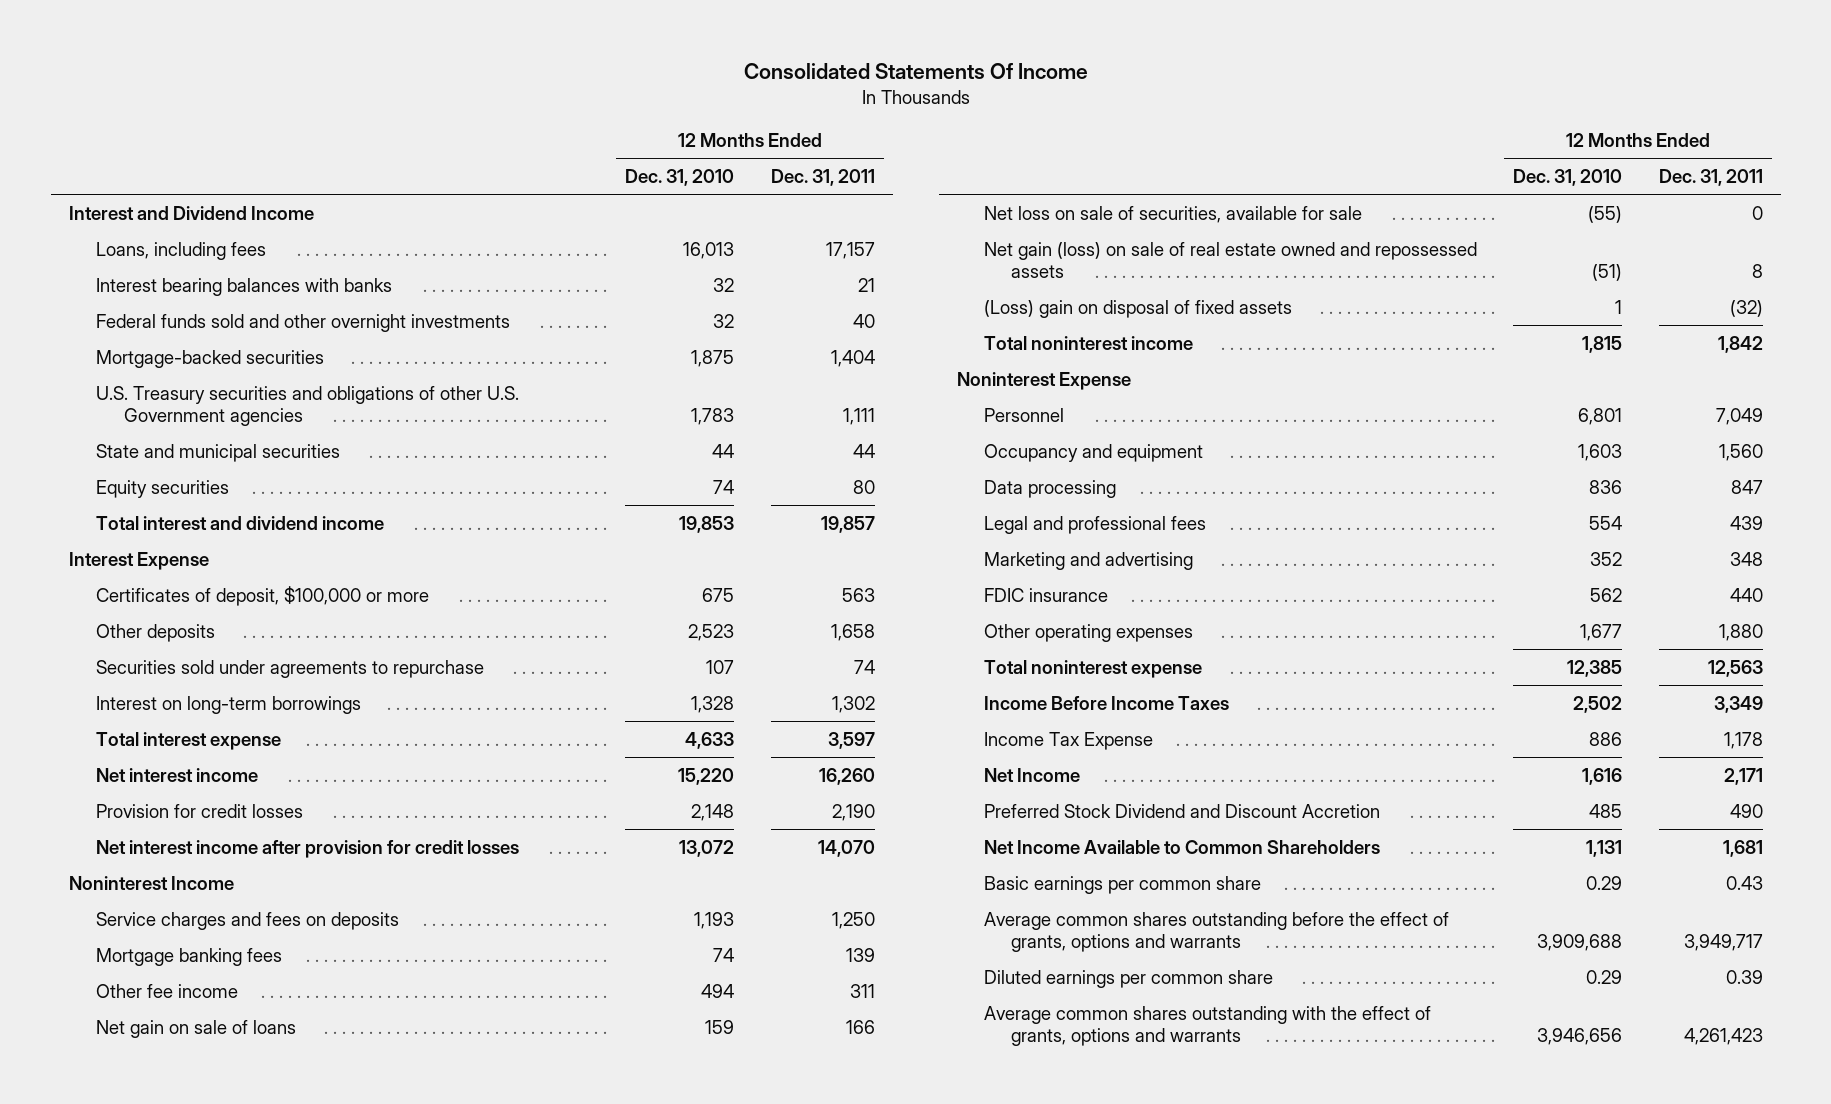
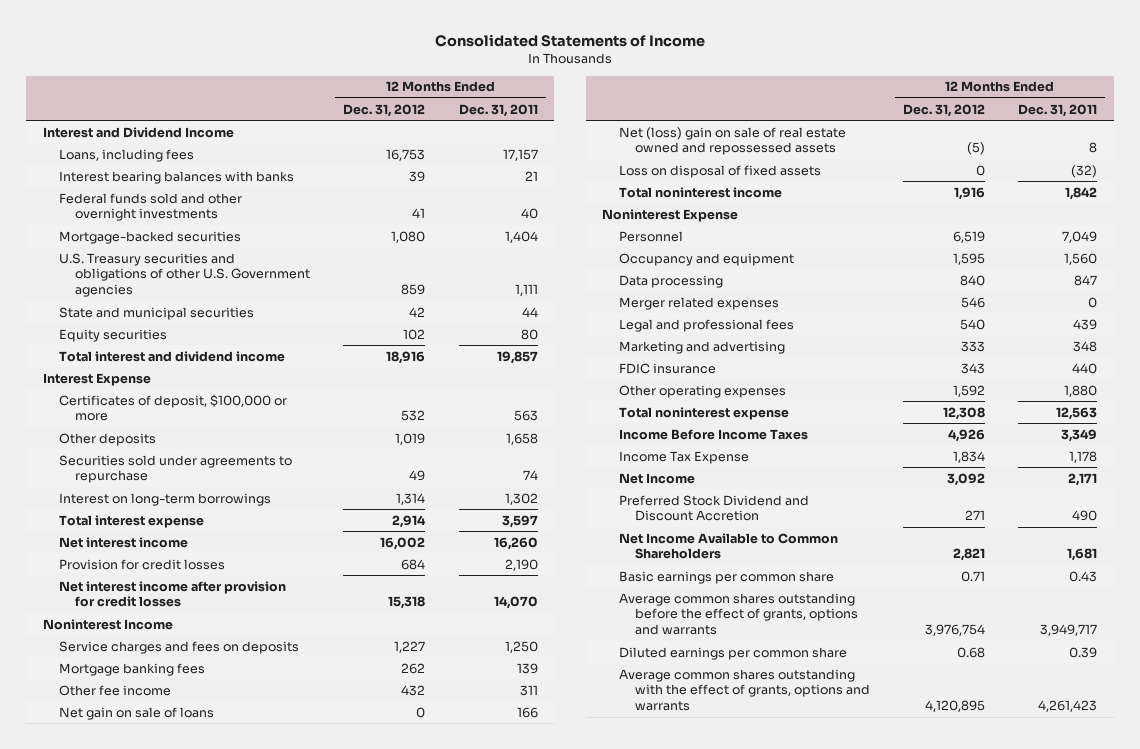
[743,63,1088,80] Consolidated Statements Of Income -> [434,33,705,47] Consolidated Statements of Income
[625,169,735,187] Dec. 31, 2010 -> none
none -> [343,103,426,117] Dec. 31, 2012
[984,205,1363,223] Net loss on sale of securities, available for sale -> none
[984,241,1478,278] Net gain (loss) on sale of real estate owned and repossessed assets -> [618,126,846,156] Net (loss) gain on sale of real estate owned and repossessed assets
[984,299,1293,318] (Loss) gain on disposal of fixed assets -> [618,164,821,178] Loss on disposal of fixed assets
none -> [618,296,779,310] Merger related expenses

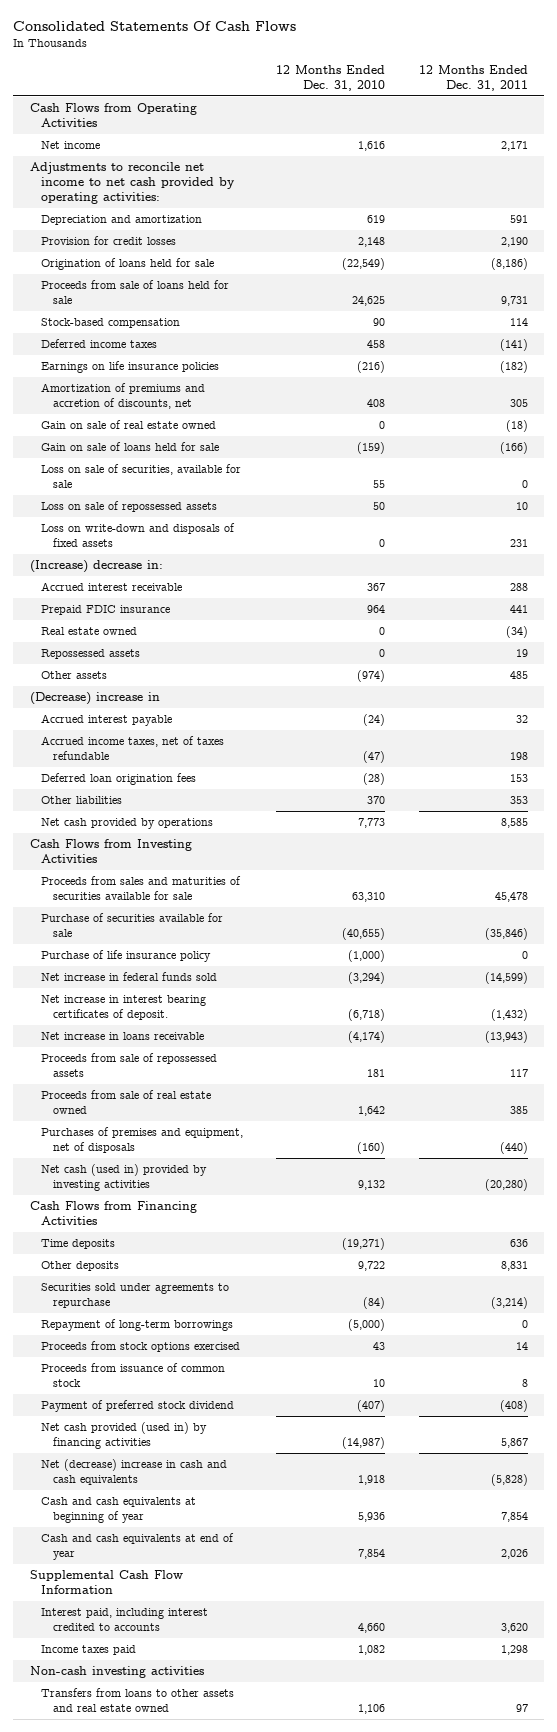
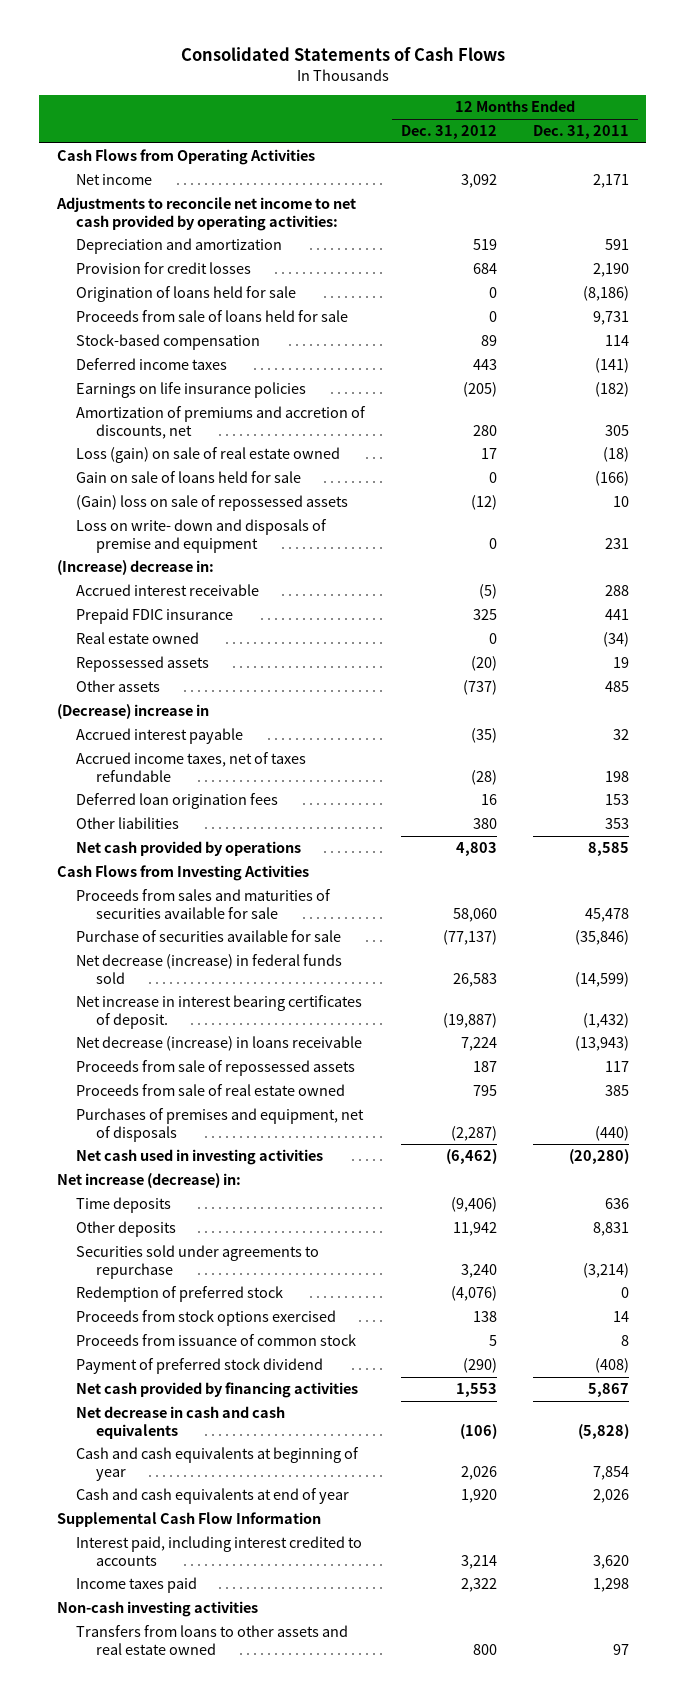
[12,21,296,32] Consolidated Statements Of Cash Flows -> [180,47,505,62] Consolidated Statements of Cash Flows
[276,65,386,92] 12 Months Ended Dec. 31, 2010 -> none
none -> [400,125,497,140] Dec. 31, 2012
[41,420,217,430] Gain on sale of real estate owned -> [76,447,341,464] Loss (gain) on sale of real estate owned
[41,464,242,488] Loss on sale of securities, available for sale -> none
[41,501,218,513] Loss on sale of repossessed assets -> [76,495,349,512] (Gain) loss on sale of repossessed assets
[41,523,236,547] Loss on write-down and disposals of fixed assets -> [76,519,328,553] Loss on write- down and disposals of premise and equipment
[41,950,212,963] Purchase of life insurance policy -> none
[41,972,218,982] Net increase in federal funds sold -> [76,954,343,984] Net decrease (increase) in federal funds sold
[41,1032,205,1041] Net increase in loans receivable -> [76,1036,363,1052] Net decrease (increase) in loans receivable
[29,1201,197,1225] Cash Flows from Financing Activities -> none
[41,1164,208,1191] Net cash (used in) provided by investing activities -> [76,1149,324,1166] Net cash used in investing activities
none -> [56,1173,241,1189] Net increase (decrease) in:
[41,1319,234,1332] Repayment of long-term borrowings -> none
none -> [76,1286,284,1303] Redemption of preferred stock
[41,1422,208,1449] Net cash provided (used in) by financing activities -> [76,1382,359,1399] Net cash provided by financing activities
[41,1459,228,1485] Net (decrease) increase in cash and cash equivalents -> [76,1406,286,1439] Net decrease in cash and cash equivalents

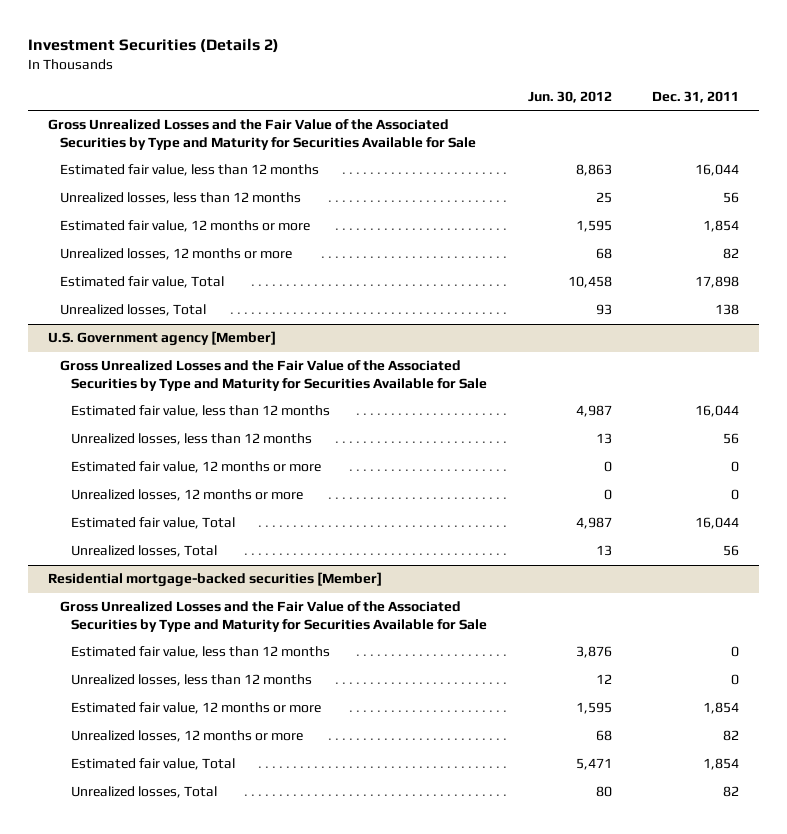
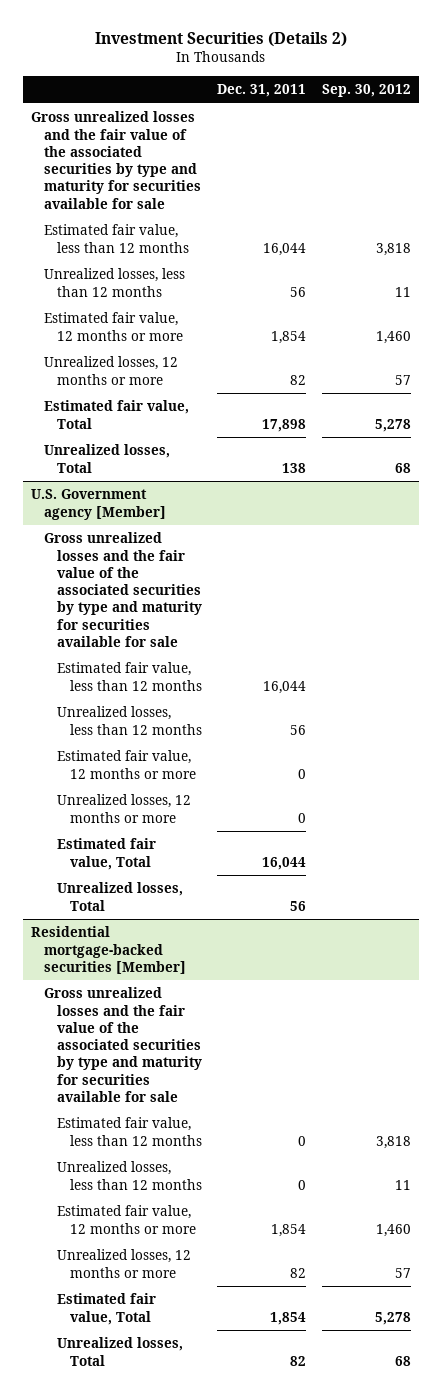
[527,90,612,103] Jun. 30, 2012 -> none
none -> [321,84,411,98] Sep. 30, 2012
[48,119,476,150] Gross Unrealized Losses and the Fair Value of the Associated Securities by Type and Maturity for Securities Available for Sale -> [30,111,201,209] Gross unrealized losses and the fair value of the associated securities by type and maturity for securities available for sale
[59,360,488,391] Gross Unrealized Losses and the Fair Value of the Associated Securities by Type and Maturity for Securities Available for Sale -> [43,532,202,647] Gross unrealized losses and the fair value of the associated securities by type and maturity for securities available for sale
[59,601,488,632] Gross Unrealized Losses and the Fair Value of the Associated Securities by Type and Maturity for Securities Available for Sale -> [43,987,202,1102] Gross unrealized losses and the fair value of the associated securities by type and maturity for securities available for sale

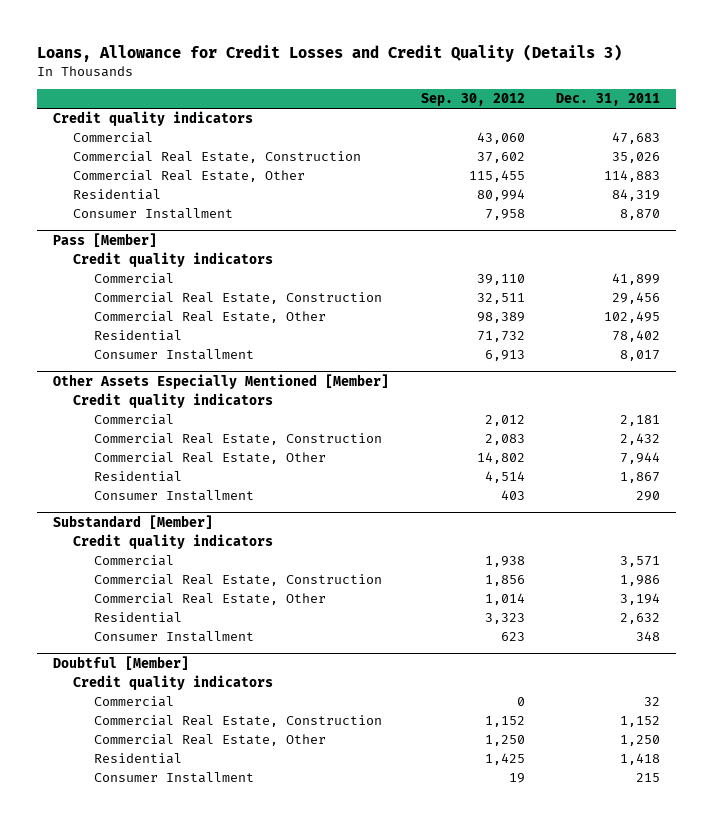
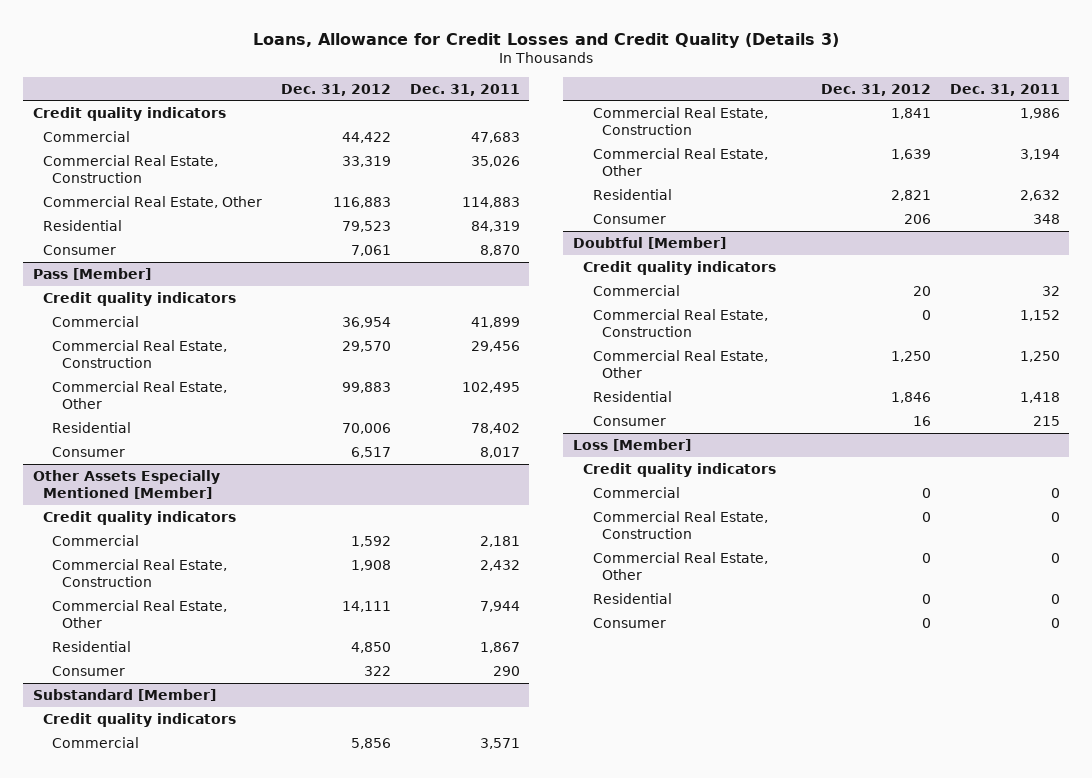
[420,93,525,107] Sep. 30, 2012 -> none
none -> [280,83,391,96] Dec. 31, 2012
[73,208,234,220] Consumer Installment -> [42,244,116,255] Consumer
[93,349,254,361] Consumer Installment -> [52,446,126,457] Consumer
[93,490,254,502] Consumer Installment -> [52,665,126,676] Consumer
[93,631,254,643] Consumer Installment -> [592,213,666,224] Consumer
[93,772,254,784] Consumer Installment -> [592,415,666,426] Consumer
none -> [572,438,691,451] Loss [Member]
none -> [582,462,776,477] Credit quality indicators
none -> [592,486,680,498] Commercial
none -> [592,510,768,540] Commercial Real Estate, Construction
none -> [592,551,768,581] Commercial Real Estate, Other
none -> [592,592,672,604] Residential
none -> [592,617,666,628] Consumer

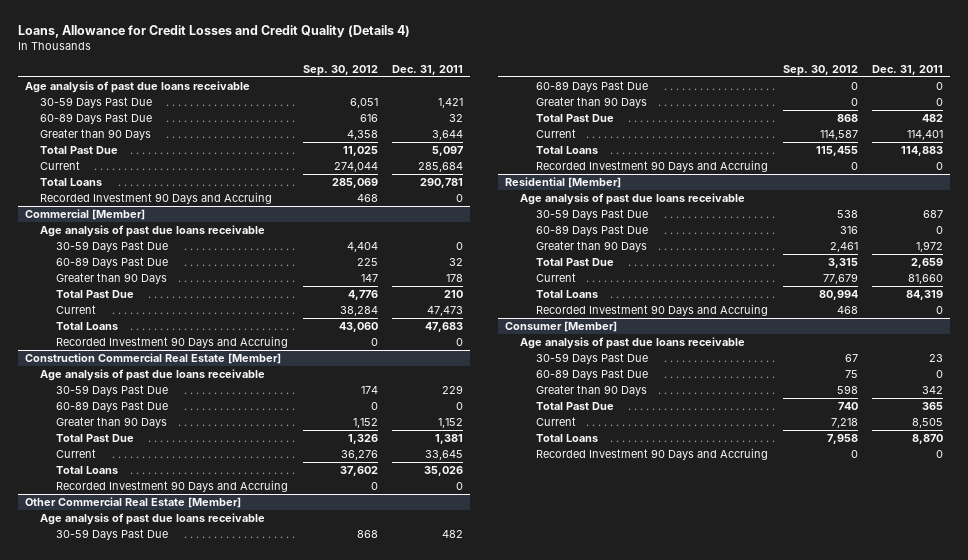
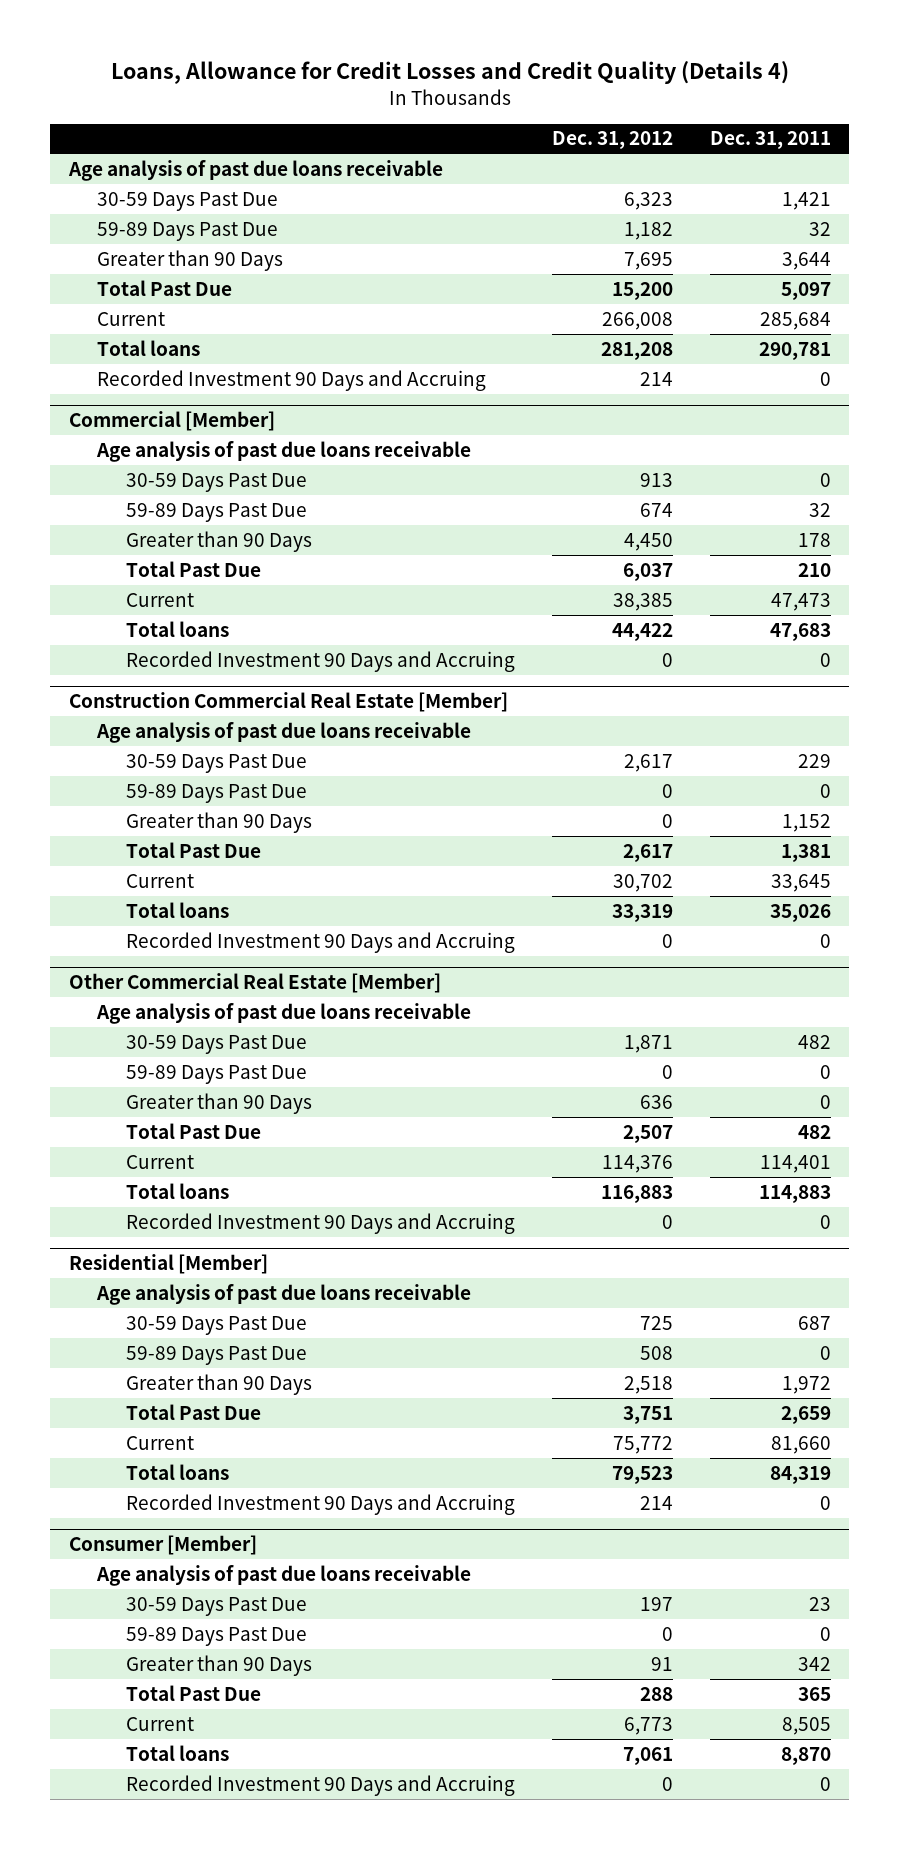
[302,64,378,76] Sep. 30, 2012 -> none
none -> [551,131,673,150] Dec. 31, 2012
[40,113,153,125] 60-89 Days Past Due -> [97,221,279,241] 59-89 Days Past Due
[40,178,103,187] Total Loans -> [97,339,201,356] Total loans
[56,257,169,269] 60-89 Days Past Due -> [125,502,307,522] 59-89 Days Past Due
[56,322,119,331] Total Loans -> [125,620,229,637] Total loans
[56,401,169,413] 60-89 Days Past Due -> [125,783,307,803] 59-89 Days Past Due
[56,466,119,475] Total Loans -> [125,901,229,918] Total loans
[536,81,649,93] 60-89 Days Past Due -> [125,1064,307,1084] 59-89 Days Past Due
[536,146,599,155] Total Loans -> [125,1182,229,1199] Total loans
[536,225,649,237] 60-89 Days Past Due -> [125,1345,307,1365] 59-89 Days Past Due
[536,290,599,299] Total Loans -> [125,1463,229,1480] Total loans
[536,369,649,381] 60-89 Days Past Due -> [125,1626,307,1646] 59-89 Days Past Due
[536,434,599,443] Total Loans -> [125,1744,229,1761] Total loans

